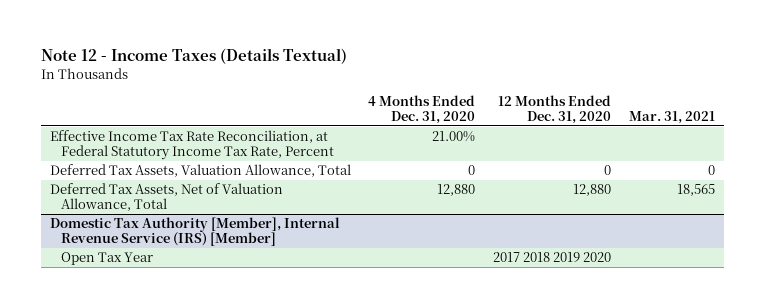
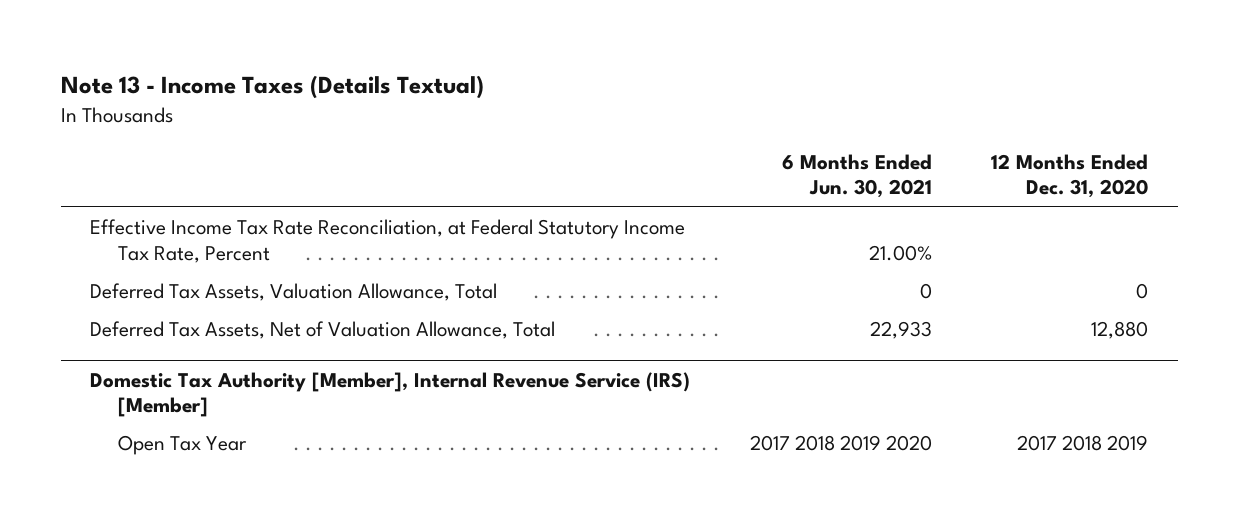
[40,47,347,64] Note 12 - Income Taxes (Details Textual) -> [60,75,484,100] Note 13 - Income Taxes (Details Textual)
[368,94,476,125] 4 Months Ended Dec. 31, 2020 -> none
[628,111,715,125] Mar. 31, 2021 -> none
none -> [781,153,932,199] 6 Months Ended Jun. 30, 2021
[493,252,612,263] 2017 2018 2019 2020 -> [1017,435,1149,452] 2017 2018 2019

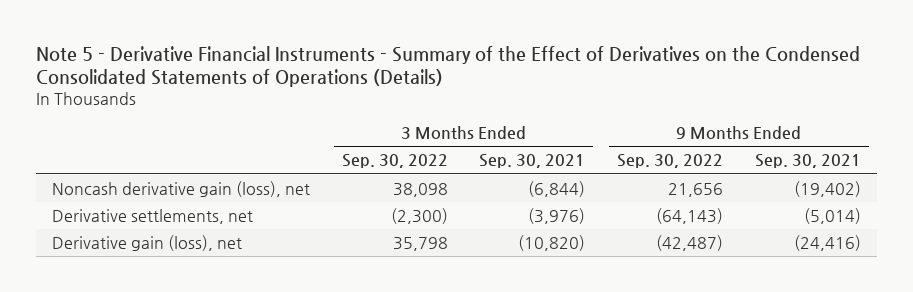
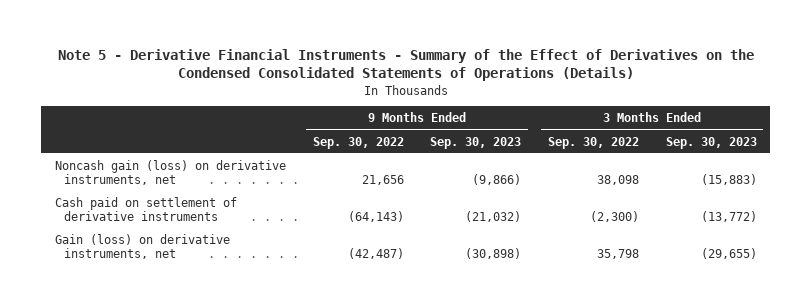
[479,154,586,169] Sep. 30, 2021 -> none
[755,154,862,169] Sep. 30, 2021 -> none
none -> [430,136,522,149] Sep. 30, 2023
none -> [665,136,757,149] Sep. 30, 2023
[51,180,310,197] Noncash derivative gain (loss), net -> [54,159,286,185] Noncash gain (loss) on derivative instruments, net
[51,208,253,224] Derivative settlements, net -> [54,196,237,221] Cash paid on settlement of derivative instruments
[51,234,242,251] Derivative gain (loss), net -> [54,233,230,259] Gain (loss) on derivative instruments, net

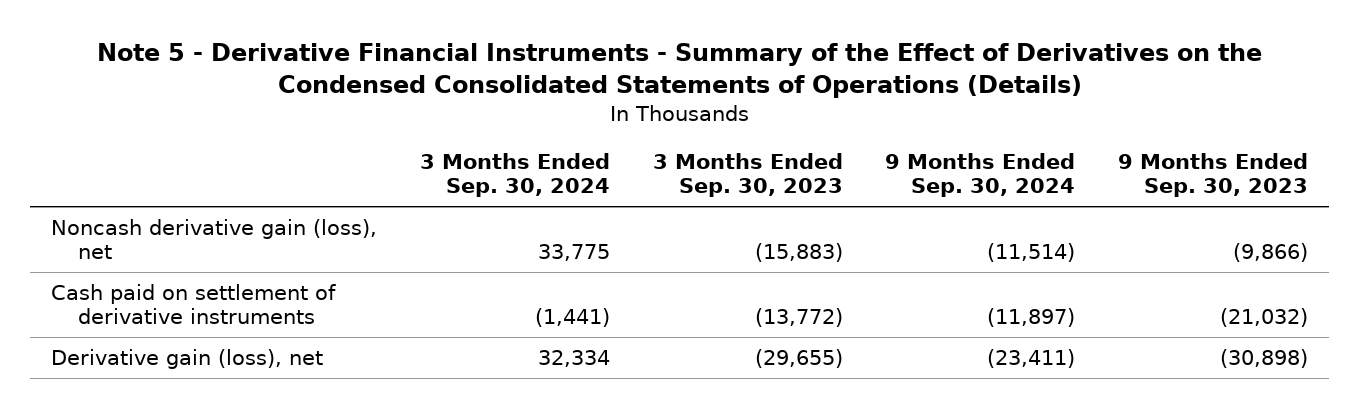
[312,136,404,149] Sep. 30, 2022 -> none
[548,136,640,149] Sep. 30, 2022 -> none
none -> [419,152,610,198] 3 Months Ended Sep. 30, 2024
none -> [885,152,1076,198] 9 Months Ended Sep. 30, 2024
[54,159,286,185] Noncash gain (loss) on derivative instruments, net -> [51,218,378,260] Noncash derivative gain (loss), net
[54,233,230,259] Gain (loss) on derivative instruments, net -> [51,348,324,369] Derivative gain (loss), net

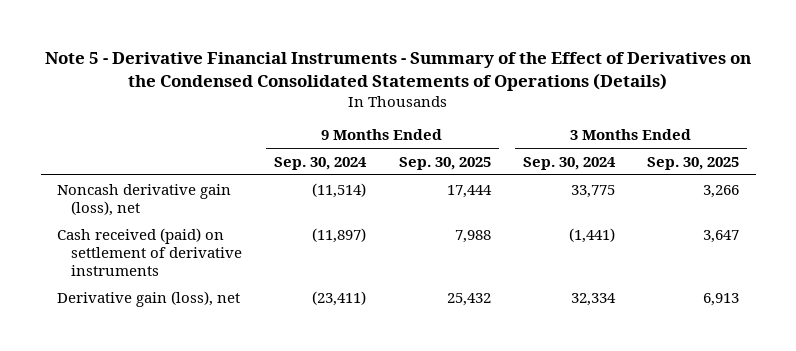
[652,152,843,198] 3 Months Ended Sep. 30, 2023 -> none
[1118,152,1309,198] 9 Months Ended Sep. 30, 2023 -> none
none -> [398,156,491,170] Sep. 30, 2025
none -> [647,156,740,170] Sep. 30, 2025
[51,283,337,325] Cash paid on settlement of derivative instruments -> [56,227,242,277] Cash received (paid) on settlement of derivative instruments

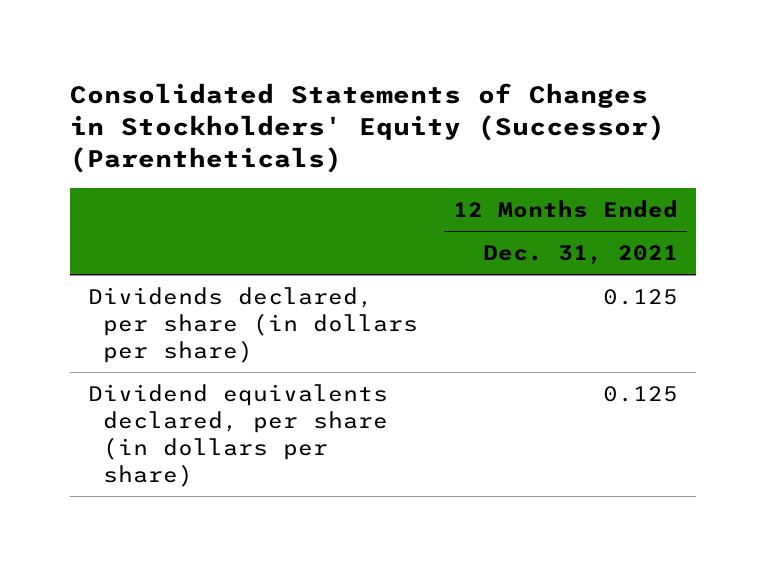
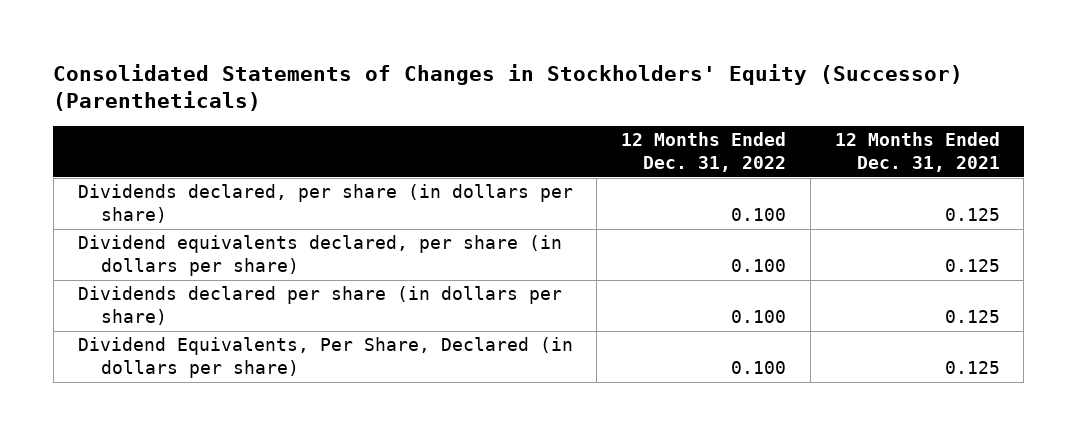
none -> [621,132,787,173] 12 Months Ended Dec. 31, 2022
none -> [77,286,562,326] Dividends declared per share (in dollars per share)
none -> [77,337,573,379] Dividend Equivalents, Per Share, Declared (in dollars per share)

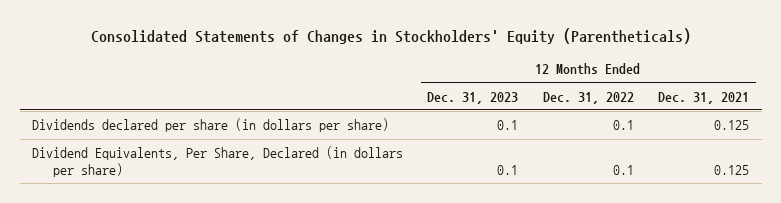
[53,63,964,112] Consolidated Statements of Changes in Stockholders' Equity (Successor) (Parentheticals) -> [90,28,691,45] Consolidated Statements of Changes in Stockholders' Equity (Parentheticals)
none -> [427,91,519,104] Dec. 31, 2023
[77,286,562,326] Dividends declared per share (in dollars per share) -> none
[77,337,573,379] Dividend Equivalents, Per Share, Declared (in dollars per share) -> none
[77,184,573,224] Dividends declared, per share (in dollars per share) -> [31,118,389,133] Dividends declared per share (in dollars per share)
[731,208,787,222] 0.100 -> [612,120,634,131] 0.1
[77,235,562,277] Dividend equivalents declared, per share (in dollars per share) -> [31,146,403,177] Dividend Equivalents, Per Share, Declared (in dollars per share)
[731,259,787,273] 0.100 -> [612,164,634,175] 0.1

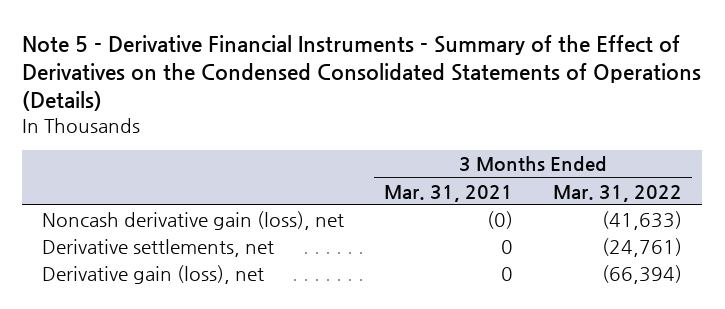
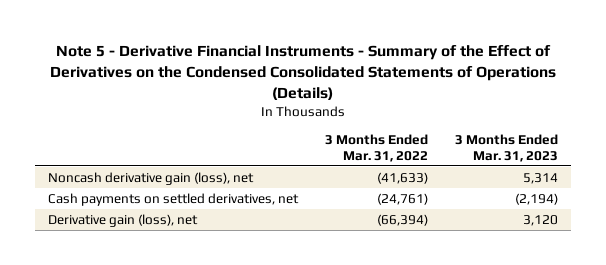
[384,184,514,202] Mar. 31, 2021 -> none
none -> [454,134,558,162] 3 Months Ended Mar. 31, 2023
[42,239,275,258] Derivative settlements, net -> [48,192,300,206] Cash payments on settled derivatives, net

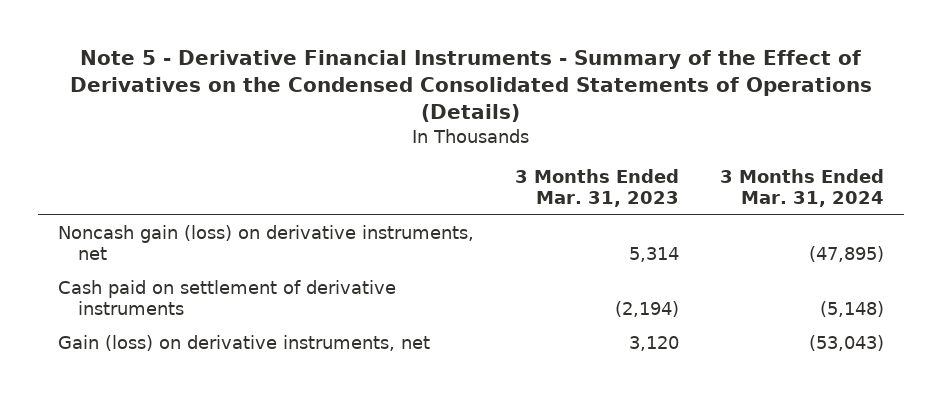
[325,134,429,162] 3 Months Ended Mar. 31, 2022 -> none
none -> [720,169,885,208] 3 Months Ended Mar. 31, 2024
[48,171,255,185] Noncash derivative gain (loss), net -> [58,225,475,260] Noncash gain (loss) on derivative instruments, net
[48,192,300,206] Cash payments on settled derivatives, net -> [58,280,397,315] Cash paid on settlement of derivative instruments
[48,213,199,227] Derivative gain (loss), net -> [58,335,431,352] Gain (loss) on derivative instruments, net

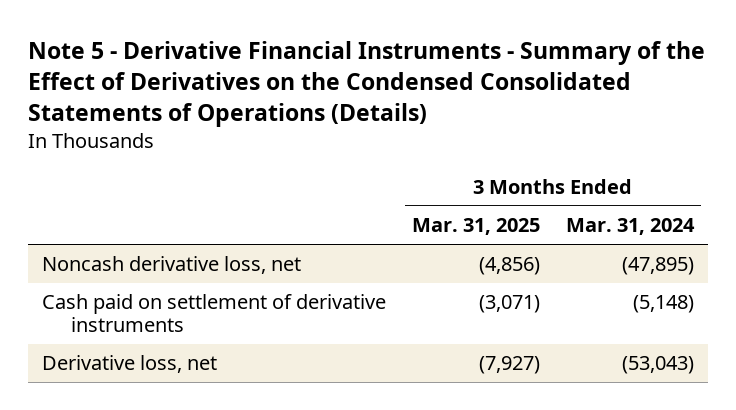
[515,169,680,208] 3 Months Ended Mar. 31, 2023 -> none
none -> [412,218,541,236] Mar. 31, 2025
[58,225,475,260] Noncash gain (loss) on derivative instruments, net -> [41,256,301,275] Noncash derivative loss, net
[58,335,431,352] Gain (loss) on derivative instruments, net -> [41,355,217,374] Derivative loss, net

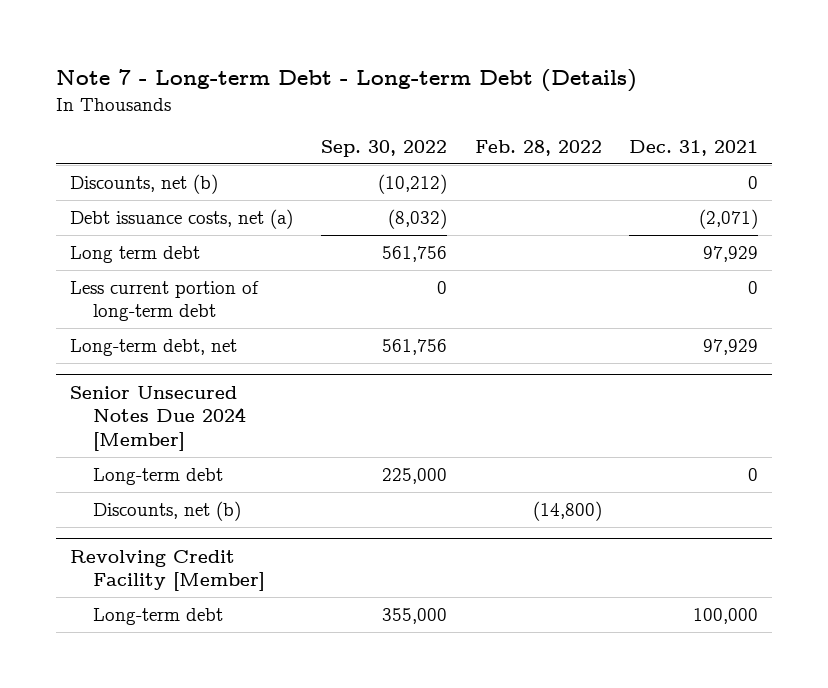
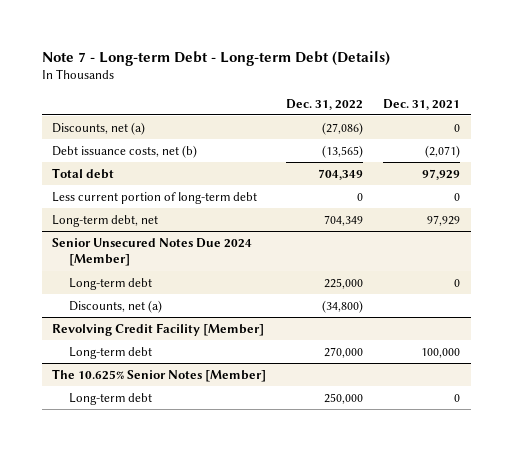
[320,140,447,158] Sep. 30, 2022 -> none
[474,140,602,157] Feb. 28, 2022 -> none
none -> [286,98,364,110] Dec. 31, 2022
[69,173,218,194] Discounts, net (b) -> [51,121,145,135] Discounts, net (a)
[69,208,293,229] Debt issuance costs, net (a) -> [51,144,197,158] Debt issuance costs, net (b)
[69,245,200,263] Long term debt -> [51,167,114,179] Total debt
[93,500,242,521] Discounts, net (b) -> [68,299,162,313] Discounts, net (a)
none -> [51,368,266,382] The 10.625% Senior Notes [Member]
none -> [68,392,152,405] Long-term debt

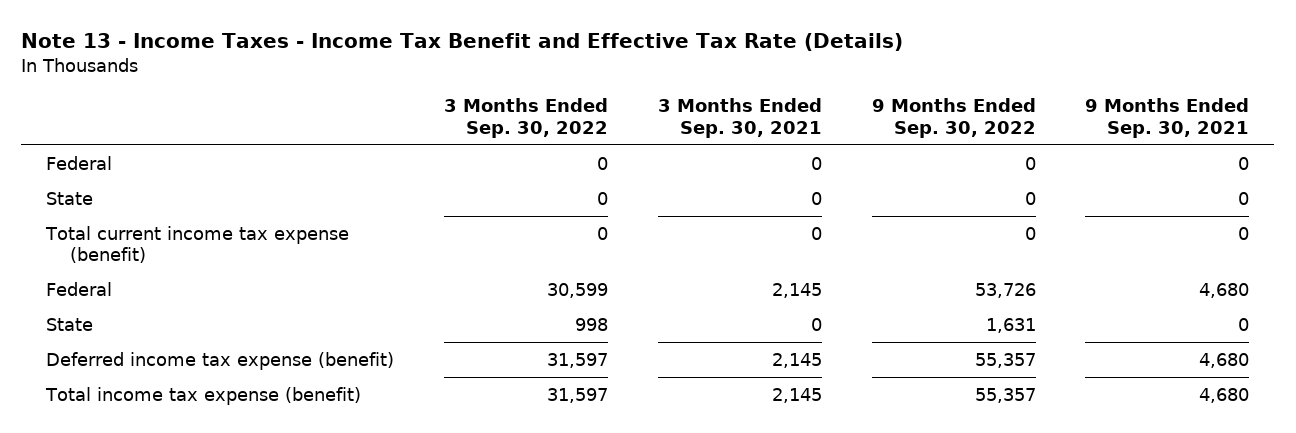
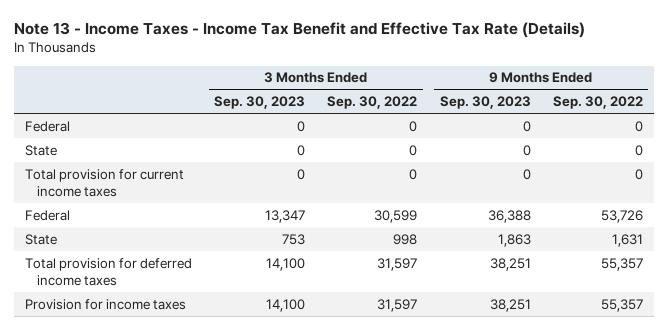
[657,98,822,138] 3 Months Ended Sep. 30, 2021 -> none
[1085,98,1250,138] 9 Months Ended Sep. 30, 2021 -> none
none -> [214,95,306,109] Sep. 30, 2023
none -> [439,95,531,109] Sep. 30, 2023
[45,225,350,263] Total current income tax expense (benefit) -> [24,168,184,197] Total provision for current income taxes
[46,351,395,370] Deferred income tax expense (benefit) -> [24,257,192,286] Total provision for deferred income taxes
[45,386,362,405] Total income tax expense (benefit) -> [24,298,186,310] Provision for income taxes

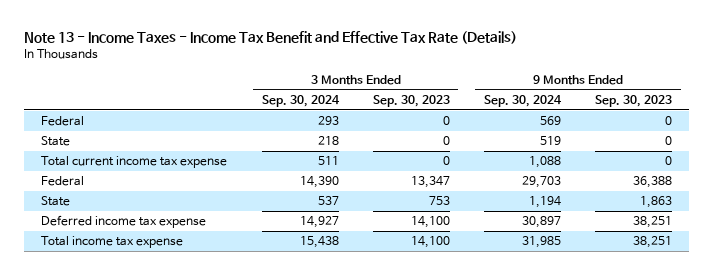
[327,95,418,109] Sep. 30, 2022 -> none
[552,95,643,109] Sep. 30, 2022 -> none
none -> [261,94,340,107] Sep. 30, 2024
none -> [484,94,563,107] Sep. 30, 2024
[24,168,184,197] Total provision for current income taxes -> [41,156,228,169] Total current income tax expense
[24,257,192,286] Total provision for deferred income taxes -> [41,215,207,229] Deferred income tax expense
[24,298,186,310] Provision for income taxes -> [41,236,184,249] Total income tax expense

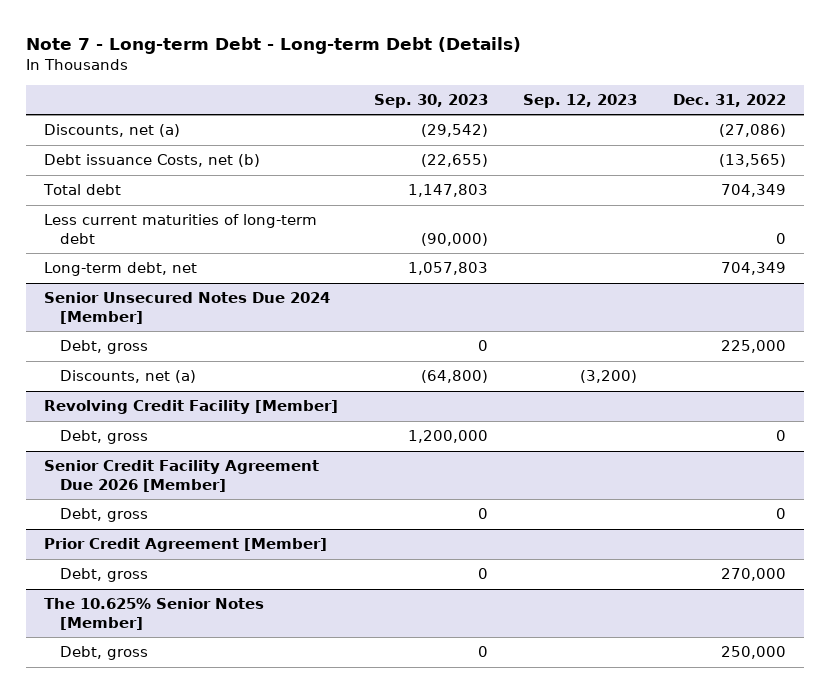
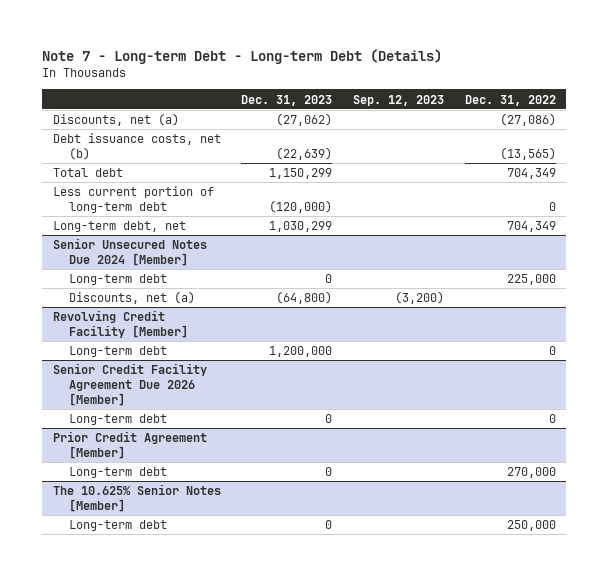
[373,94,488,109] Sep. 30, 2023 -> none
none -> [241,94,333,106] Dec. 31, 2023
[44,154,261,168] Debt issuance Costs, net (b) -> [52,133,221,160] Debt issuance costs, net (b)
[44,214,318,244] Less current maturities of long-term debt -> [52,186,214,213] Less current portion of long-term debt
[59,340,148,355] Debt, gross -> [68,274,167,286] Long-term debt
[59,430,148,445] Debt, gross -> [68,346,167,358] Long-term debt
[59,508,148,523] Debt, gross -> [68,414,167,426] Long-term debt
[59,568,148,583] Debt, gross -> [68,467,167,479] Long-term debt
[59,646,148,661] Debt, gross -> [68,520,167,532] Long-term debt

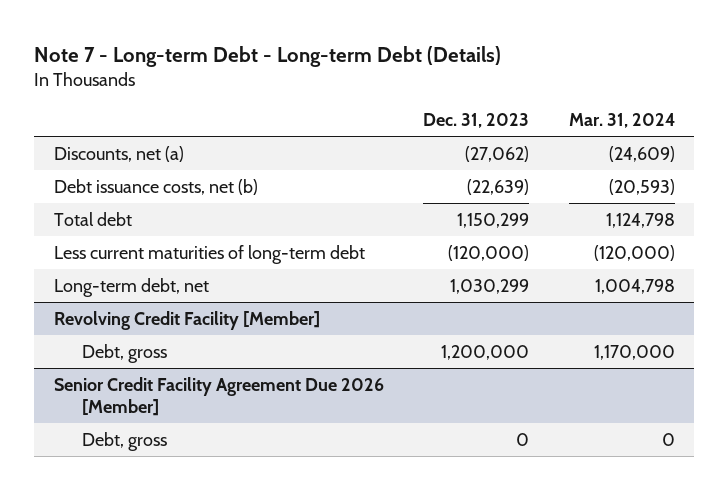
[353,94,445,106] Sep. 12, 2023 -> none
[464,94,556,106] Dec. 31, 2022 -> none
none -> [568,113,675,129] Mar. 31, 2024
[52,186,214,213] Less current portion of long-term debt -> [53,244,365,264] Less current maturities of long-term debt
[52,238,207,266] Senior Unsecured Notes Due 2024 [Member] -> none
[68,274,167,286] Long-term debt -> none
[68,291,195,305] Discounts, net (a) -> none
[68,346,167,358] Long-term debt -> [81,343,167,363] Debt, gross
[52,431,207,459] Prior Credit Agreement [Member] -> none
[68,467,167,479] Long-term debt -> none
[52,484,221,512] The 10.625% Senior Notes [Member] -> none
[68,520,167,532] Long-term debt -> none
[68,414,167,426] Long-term debt -> [81,431,167,451] Debt, gross

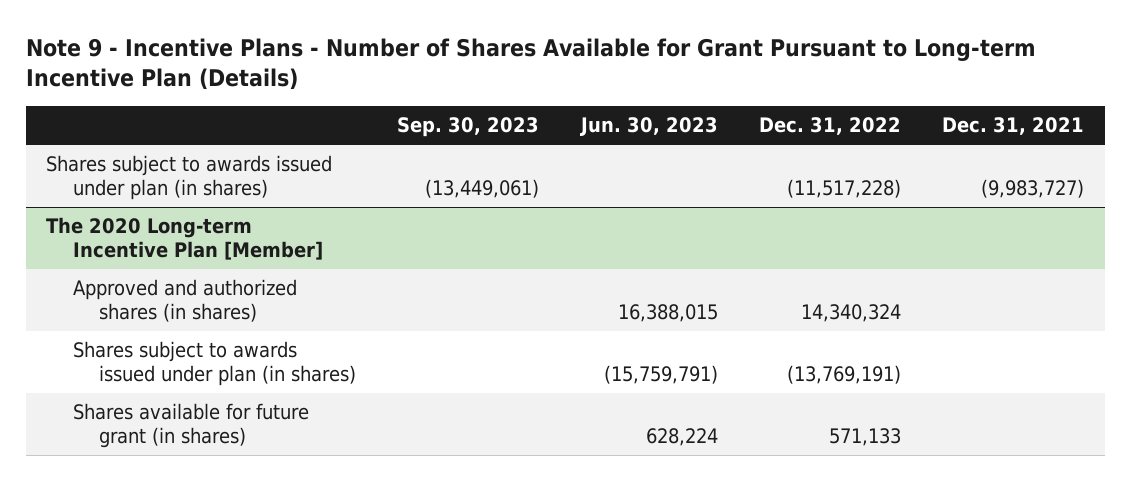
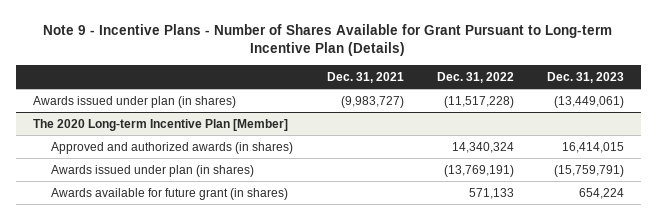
[397,117,540,138] Sep. 30, 2023 -> none
[579,117,718,137] Jun. 30, 2023 -> none
none -> [547,71,625,83] Dec. 31, 2023
[46,155,333,201] Shares subject to awards issued under plan (in shares) -> [32,95,236,108] Awards issued under plan (in shares)
[72,279,297,323] Approved and authorized shares (in shares) -> [51,141,294,154] Approved and authorized awards (in shares)
[72,341,357,387] Shares subject to awards issued under plan (in shares) -> [51,164,255,177] Awards issued under plan (in shares)
[72,403,309,449] Shares available for future grant (in shares) -> [51,187,289,200] Awards available for future grant (in shares)

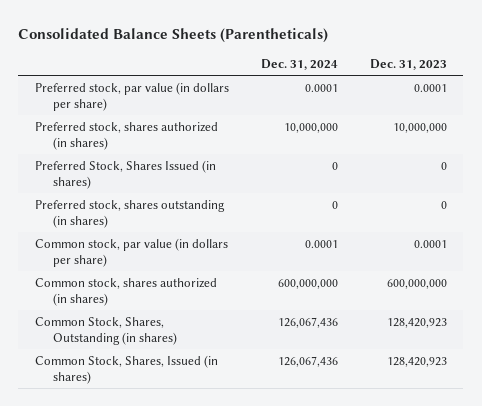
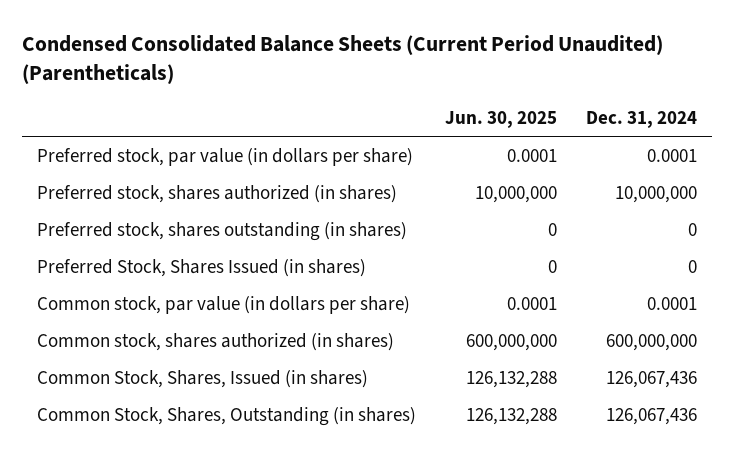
[18,27,329,43] Consolidated Balance Sheets (Parentheticals) -> [22,35,664,85] Condensed Consolidated Balance Sheets (Current Period Unaudited) (Parentheticals)
[370,59,448,71] Dec. 31, 2023 -> none
none -> [445,110,558,128] Jun. 30, 2025
[34,159,216,189] Preferred Stock, Shares Issued (in shares) -> [36,258,366,277] Preferred Stock, Shares Issued (in shares)
[34,316,178,345] Common Stock, Shares, Outstanding (in shares) -> [36,406,416,426] Common Stock, Shares, Outstanding (in shares)

